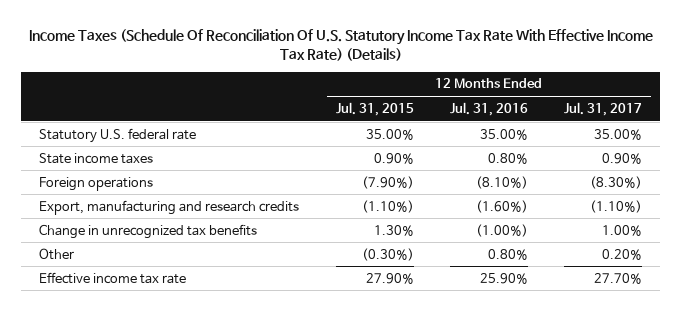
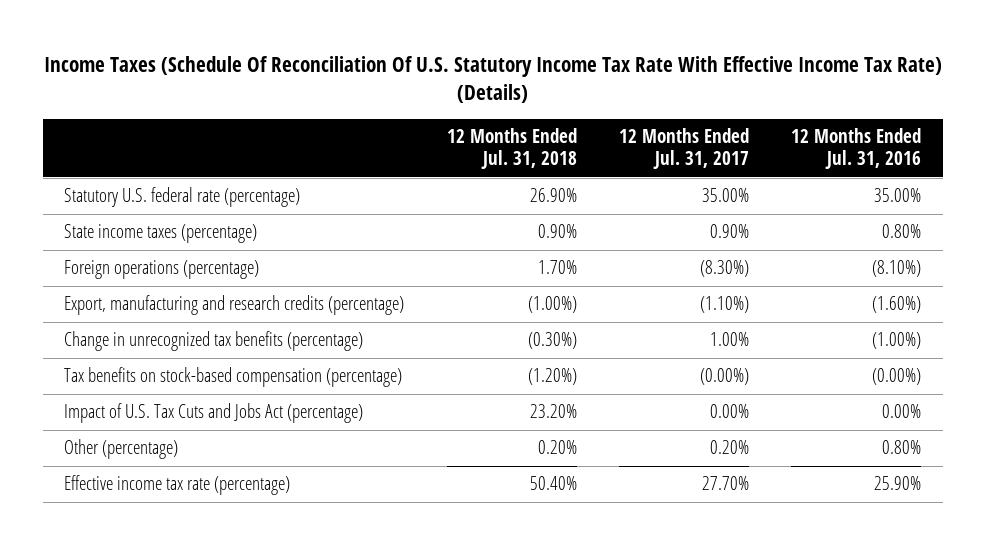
[335,101,414,116] Jul. 31, 2015 -> none
none -> [446,127,577,170] 12 Months Ended Jul. 31, 2018
[39,127,197,143] Statutory U.S. federal rate -> [64,187,301,208] Statutory U.S. federal rate (percentage)
[39,152,154,164] State income taxes -> [64,224,258,244] State income taxes (percentage)
[39,176,154,191] Foreign operations -> [64,260,260,280] Foreign operations (percentage)
[39,199,300,215] Export, manufacturing and research credits -> [64,295,405,316] Export, manufacturing and research credits (percentage)
[39,223,258,239] Change in unrecognized tax benefits -> [64,331,364,352] Change in unrecognized tax benefits (percentage)
none -> [64,367,403,388] Tax benefits on stock-based compensation (percentage)
none -> [64,403,364,424] Impact of U.S. Tax Cuts and Jobs Act (percentage)
[39,247,75,260] Other -> [64,439,179,460] Other (percentage)
[39,271,187,284] Effective income tax rate -> [64,475,291,496] Effective income tax rate (percentage)

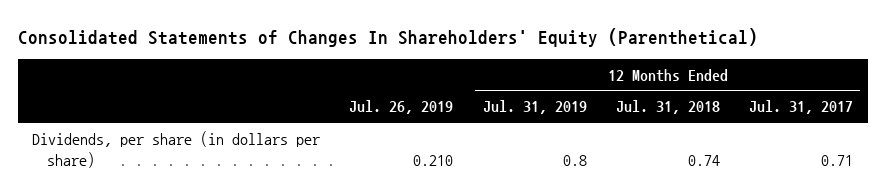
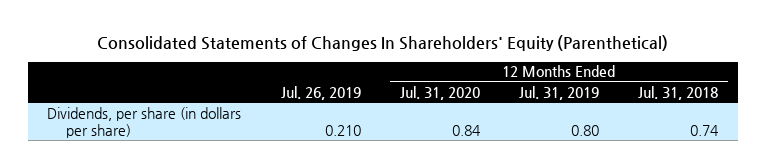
[748,100,853,115] Jul. 31, 2017 -> none
none -> [399,85,480,100] Jul. 31, 2020
[562,154,587,166] 0.8 -> [570,124,599,136] 0.80

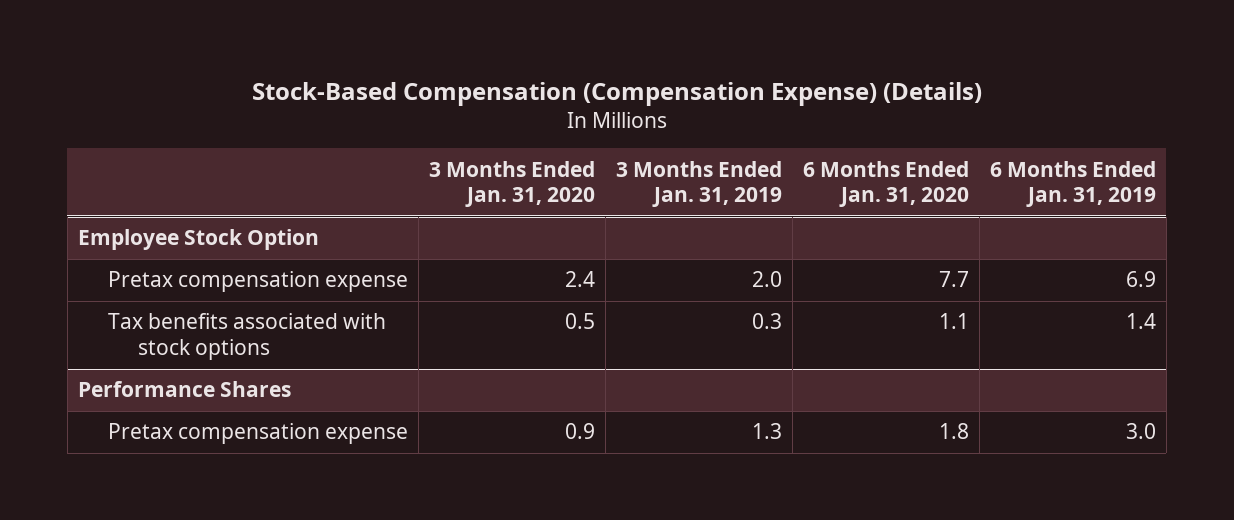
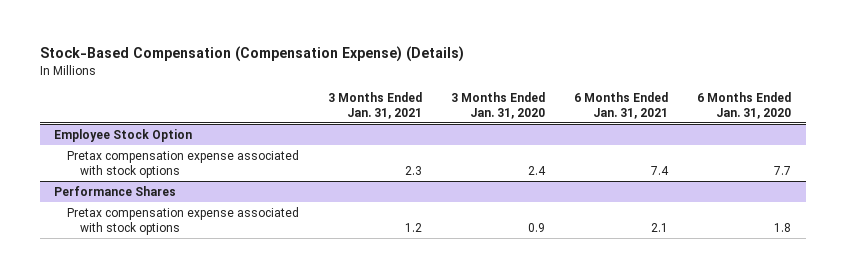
[615,160,782,208] 3 Months Ended Jan. 31, 2019 -> none
[989,160,1156,208] 6 Months Ended Jan. 31, 2019 -> none
none -> [328,91,423,119] 3 Months Ended Jan. 31, 2021
none -> [574,91,669,119] 6 Months Ended Jan. 31, 2021
[108,313,387,361] Tax benefits associated with stock options -> none
[108,271,409,293] Pretax compensation expense -> [67,149,300,178] Pretax compensation expense associated with stock options
[108,423,409,445] Pretax compensation expense -> [67,206,300,235] Pretax compensation expense associated with stock options

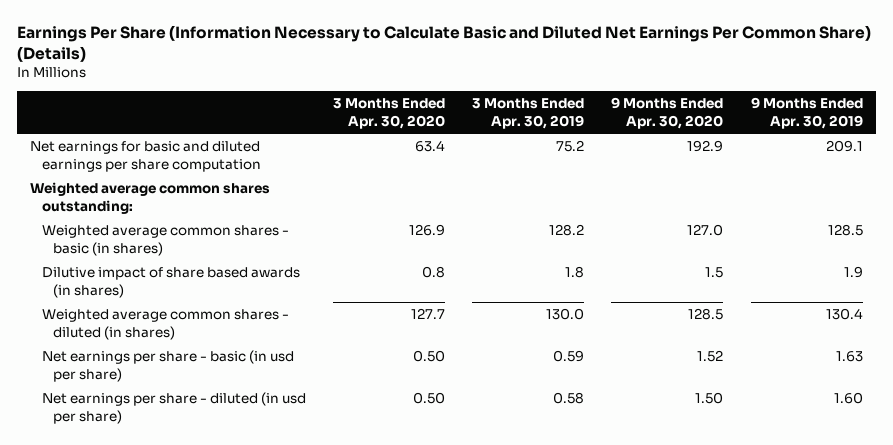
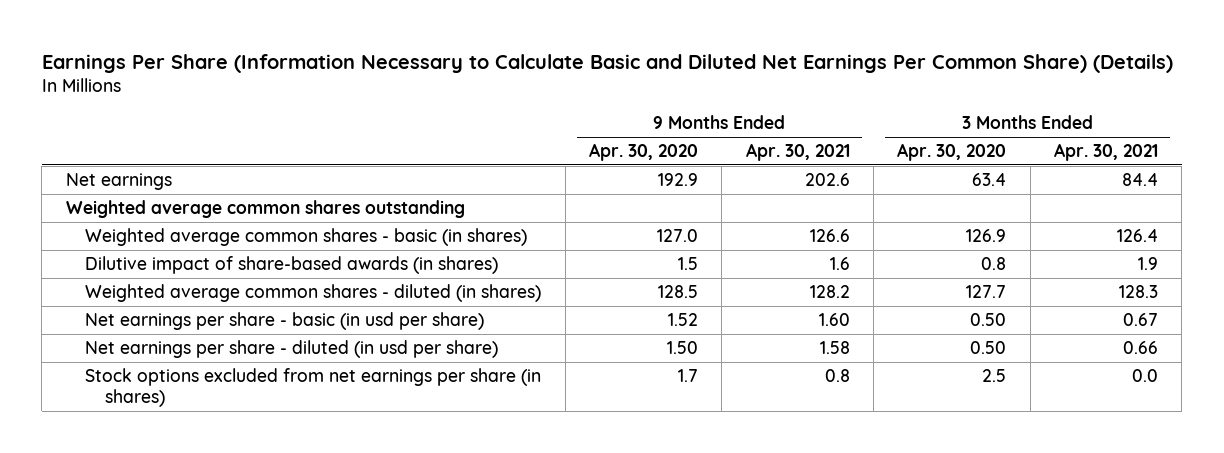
[472,98,585,129] 3 Months Ended Apr. 30, 2019 -> none
[750,97,863,129] 9 Months Ended Apr. 30, 2019 -> none
none -> [745,143,850,162] Apr. 30, 2021
none -> [1054,143,1159,162] Apr. 30, 2021
[30,141,261,172] Net earnings for basic and diluted earnings per share computation -> [65,173,172,191] Net earnings
[30,182,271,214] Weighted average common shares outstanding: -> [65,200,465,219] Weighted average common shares outstanding
[41,267,300,298] Dilutive impact of share based awards (in shares) -> [85,256,499,275] Dilutive impact of share-based awards (in shares)
none -> [85,368,542,407] Stock options excluded from net earnings per share (in shares)

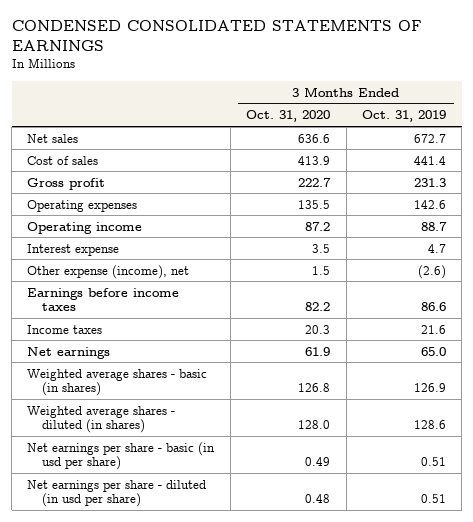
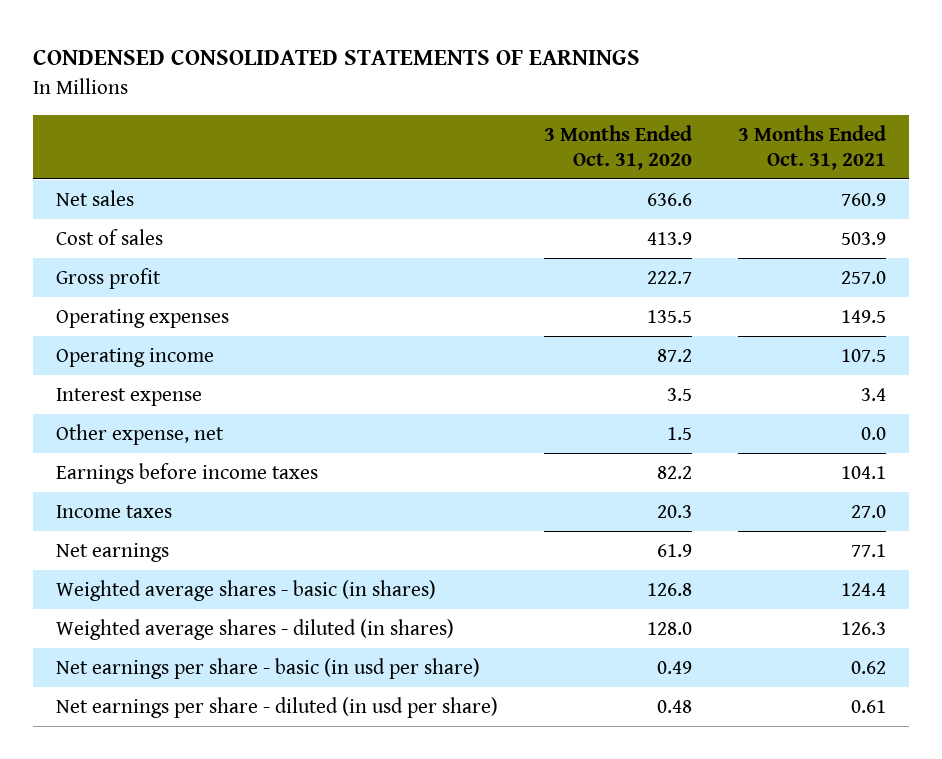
[361,110,446,123] Oct. 31, 2019 -> none
none -> [738,124,887,171] 3 Months Ended Oct. 31, 2021
[27,264,190,279] Other expense (income), net -> [55,423,224,445] Other expense, net

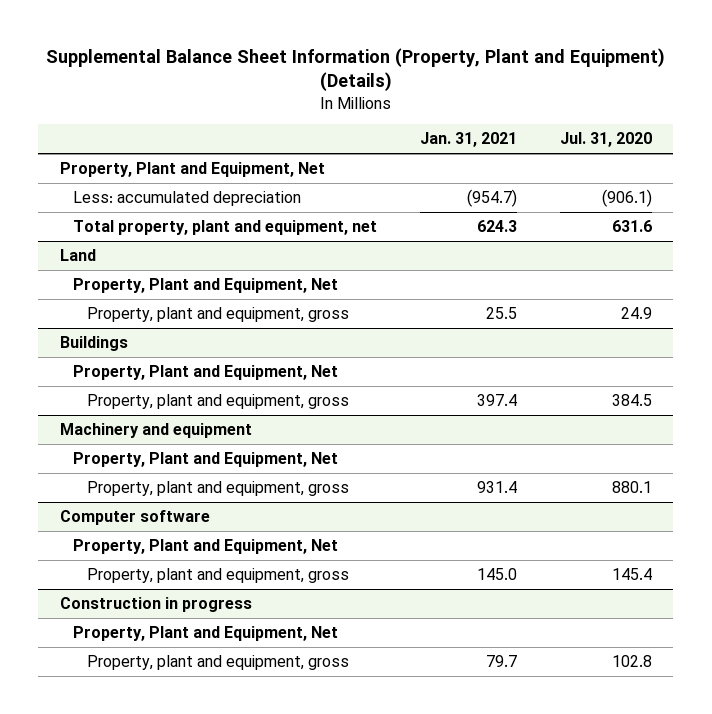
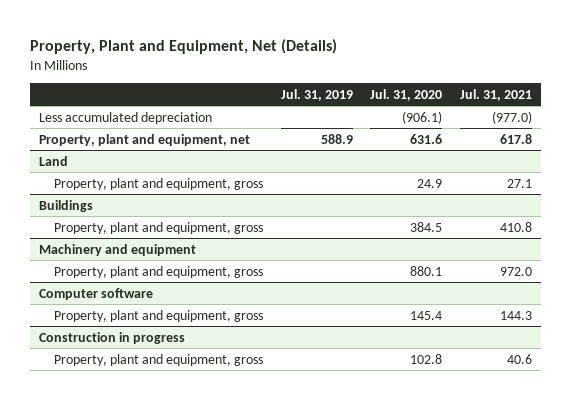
[45,47,665,92] Supplemental Balance Sheet Information (Property, Plant and Equipment) (Details) -> [30,39,338,55] Property, Plant and Equipment, Net (Details)
[420,132,518,148] Jan. 31, 2021 -> none
none -> [280,88,353,101] Jul. 31, 2019
none -> [460,88,533,101] Jul. 31, 2021
[59,162,325,178] Property, Plant and Equipment, Net -> none
[73,191,302,207] Less: accumulated depreciation -> [39,111,213,124] Less accumulated depreciation
[73,220,378,236] Total property, plant and equipment, net -> [39,133,251,146] Property, plant and equipment, net
[73,278,339,294] Property, Plant and Equipment, Net -> none
[73,365,339,381] Property, Plant and Equipment, Net -> none
[73,452,339,468] Property, Plant and Equipment, Net -> none
[73,539,339,555] Property, Plant and Equipment, Net -> none
[73,626,339,642] Property, Plant and Equipment, Net -> none

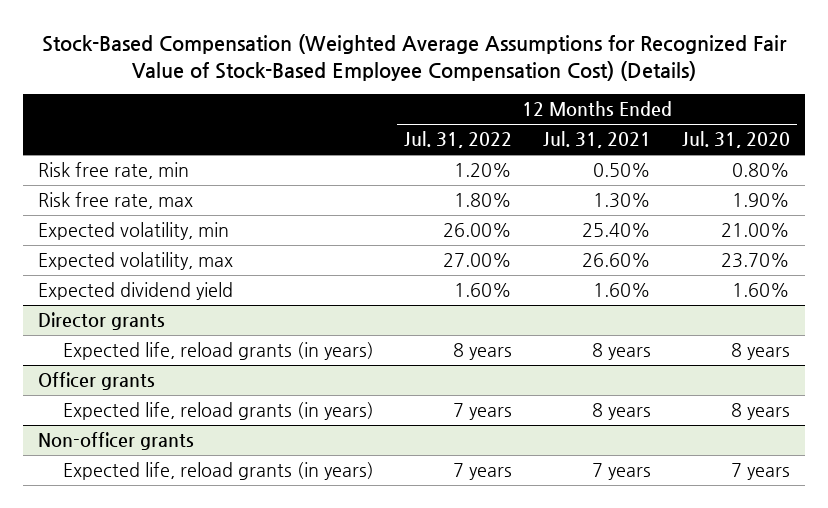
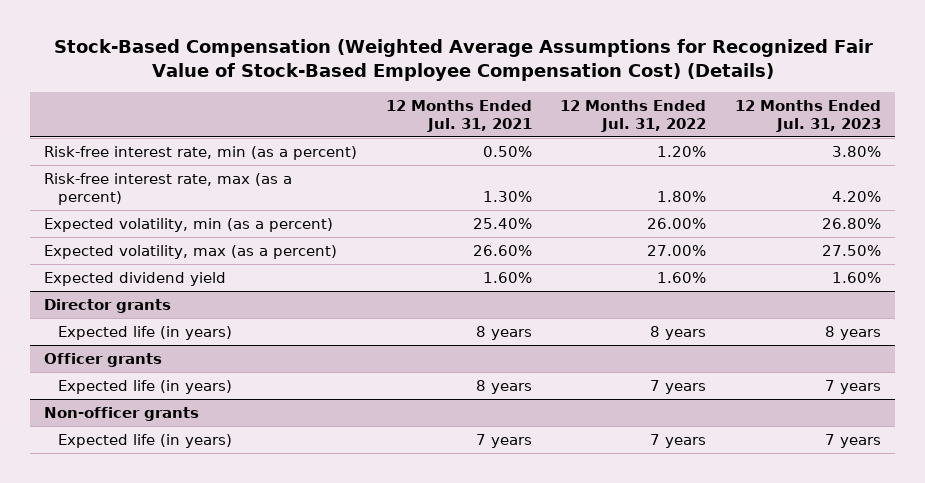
[681,131,790,149] Jul. 31, 2020 -> none
none -> [734,99,881,132] 12 Months Ended Jul. 31, 2023
[38,162,190,180] Risk free rate, min -> [44,146,358,161] Risk-free interest rate, min (as a percent)
[38,192,194,210] Risk free rate, max -> [44,173,293,206] Risk-free interest rate, max (as a percent)
[38,222,230,241] Expected volatility, min -> [44,218,334,233] Expected volatility, min (as a percent)
[38,252,234,271] Expected volatility, max -> [44,245,338,260] Expected volatility, max (as a percent)
[62,342,374,361] Expected life, reload grants (in years) -> [57,326,232,341] Expected life (in years)
[62,402,374,421] Expected life, reload grants (in years) -> [57,380,232,395] Expected life (in years)
[62,462,374,481] Expected life, reload grants (in years) -> [57,434,232,449] Expected life (in years)

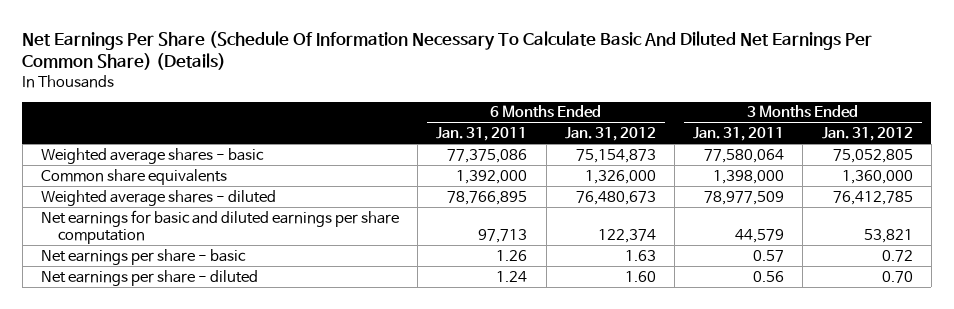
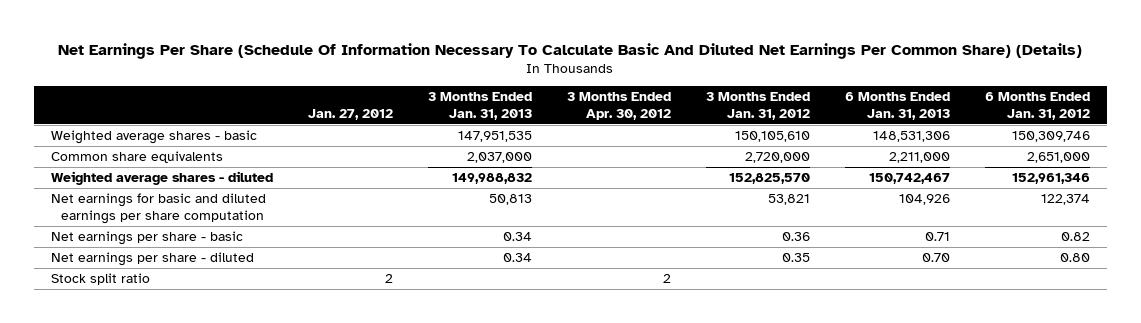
[436,127,528,142] Jan. 31, 2011 -> none
[693,127,785,142] Jan. 31, 2011 -> none
none -> [308,109,394,121] Jan. 27, 2012
none -> [428,92,533,121] 3 Months Ended Jan. 31, 2013
none -> [566,92,671,121] 3 Months Ended Apr. 30, 2012
none -> [844,92,950,121] 6 Months Ended Jan. 31, 2013
[575,148,656,163] 75,154,873 -> [1011,130,1090,142] 150,309,746
[832,148,913,163] 75,052,805 -> [734,130,810,142] 150,105,610
[584,169,656,184] 1,326,000 -> [1026,151,1090,163] 2,651,000
[841,169,913,184] 1,360,000 -> [744,151,810,163] 2,720,000
[575,190,656,205] 76,480,673 -> [1011,172,1090,184] 152,961,346
[832,190,913,205] 76,412,785 -> [728,172,810,184] 152,825,570
[624,249,656,261] 1.63 -> [1060,231,1090,241] 0.82
[881,249,913,262] 0.72 -> [781,231,810,241] 0.36
[624,270,656,282] 1.60 -> [1059,252,1090,262] 0.80
[881,270,913,283] 0.70 -> [781,252,810,262] 0.35
none -> [51,272,151,285] Stock split ratio

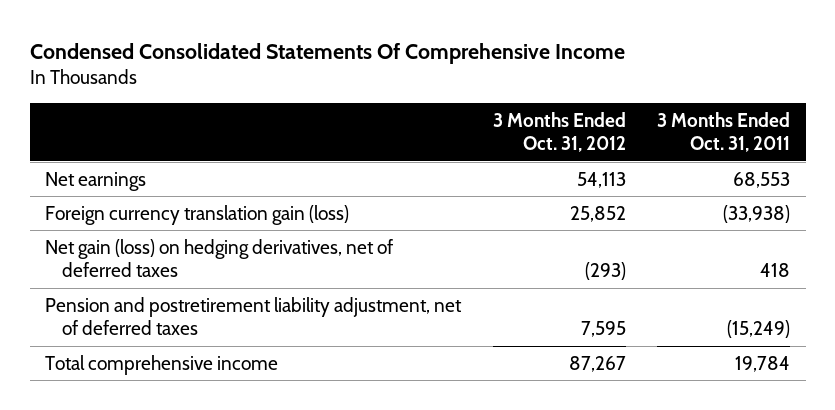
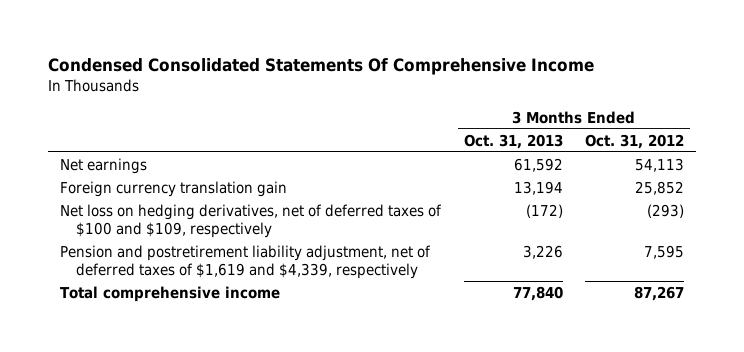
[656,111,790,153] 3 Months Ended Oct. 31, 2011 -> none
none -> [463,133,563,149] Oct. 31, 2013
[45,204,350,225] Foreign currency translation gain (loss) -> [59,180,287,197] Foreign currency translation gain
[45,238,395,277] Net gain (loss) on hedging derivatives, net of deferred taxes -> [59,203,442,239] Net loss on hedging derivatives, net of deferred taxes of $100 and $109, respectively
[45,296,463,335] Pension and postretirement liability adjustment, net of deferred taxes -> [59,244,431,280] Pension and postretirement liability adjustment, net of deferred taxes of $1,619 and $4,339, respectively

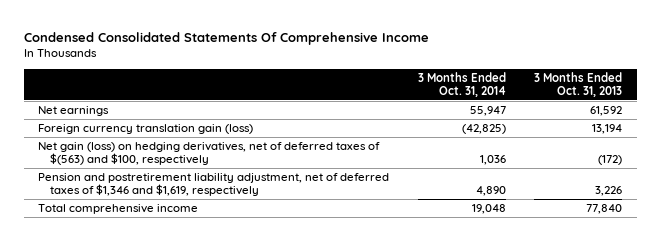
[585,133,685,149] Oct. 31, 2012 -> none
none -> [417,71,506,98] 3 Months Ended Oct. 31, 2014
[59,180,287,197] Foreign currency translation gain -> [38,123,254,134] Foreign currency translation gain (loss)
[59,203,442,239] Net loss on hedging derivatives, net of deferred taxes of $100 and $109, respectively -> [38,141,381,166] Net gain (loss) on hedging derivatives, net of deferred taxes of $(563) and $100, respectively
[59,244,431,280] Pension and postretirement liability adjustment, net of deferred taxes of $1,619 and $4,339, respectively -> [38,172,390,197] Pension and postretirement liability adjustment, net of deferred taxes of $1,346 and $1,619, respectively

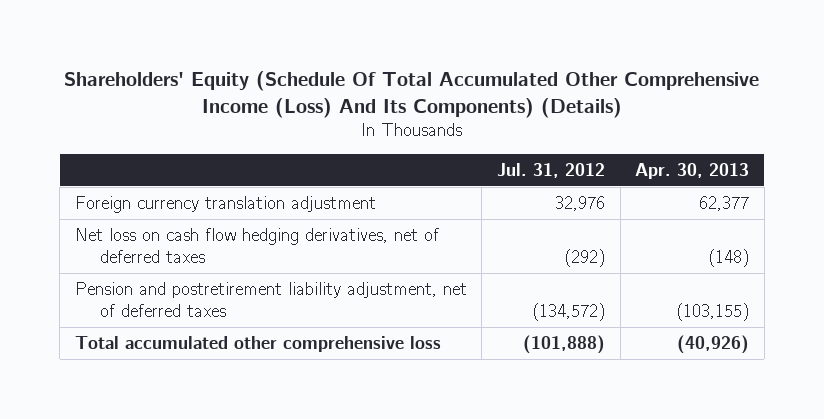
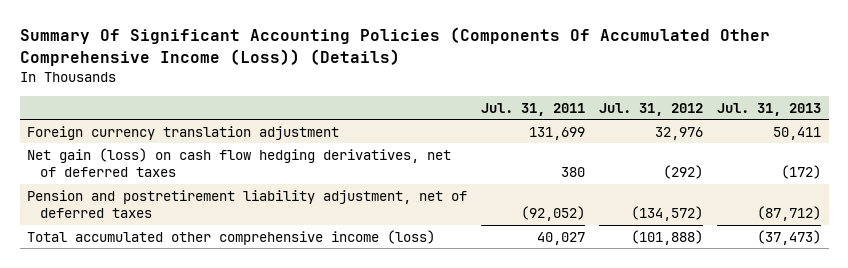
[63,71,759,119] Shareholders' Equity (Schedule Of Total Accumulated Other Comprehensive Income (Loss) And Its Components) (Details) -> [19,27,770,67] Summary Of Significant Accounting Policies (Components Of Accumulated Other Comprehensive Income (Loss)) (Details)
[635,162,750,179] Apr. 30, 2013 -> none
none -> [480,102,585,116] Jul. 31, 2011
none -> [717,102,822,116] Jul. 31, 2013
[74,227,439,263] Net loss on cash flow hedging derivatives, net of deferred taxes -> [26,147,451,178] Net gain (loss) on cash flow hedging derivatives, net of deferred taxes
[74,335,441,352] Total accumulated other comprehensive loss -> [26,229,435,245] Total accumulated other comprehensive income (loss)

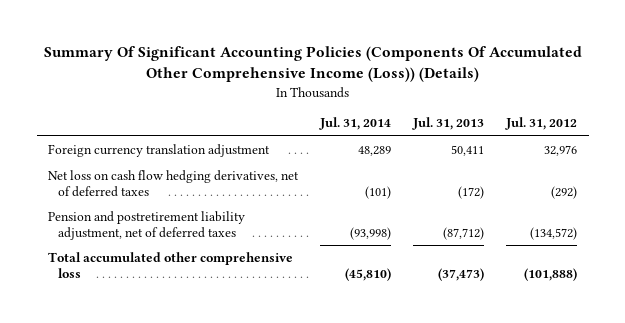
[480,102,585,116] Jul. 31, 2011 -> none
none -> [318,117,391,131] Jul. 31, 2014
[26,147,451,178] Net gain (loss) on cash flow hedging derivatives, net of deferred taxes -> [47,170,299,197] Net loss on cash flow hedging derivatives, net of deferred taxes
[26,229,435,245] Total accumulated other comprehensive income (loss) -> [47,252,293,278] Total accumulated other comprehensive loss

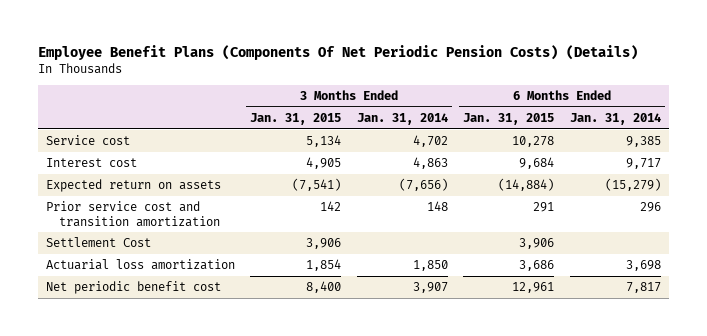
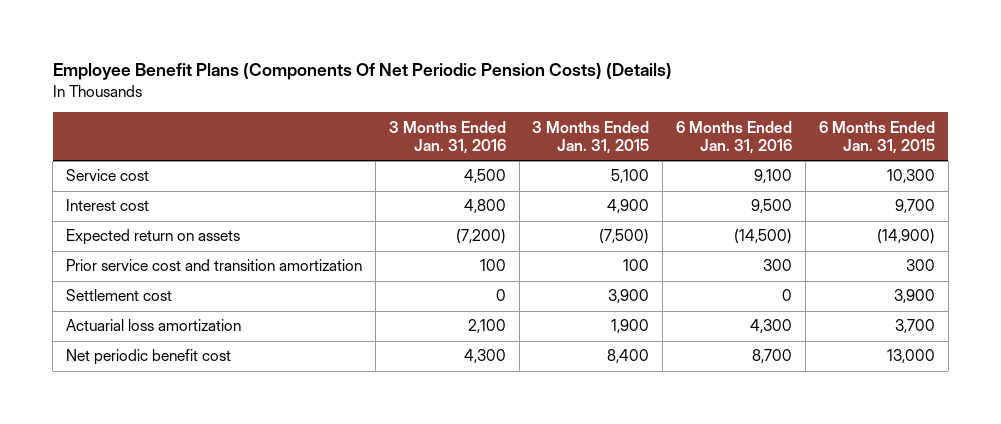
[356,112,448,125] Jan. 31, 2014 -> none
[569,112,661,125] Jan. 31, 2014 -> none
none -> [388,120,506,155] 3 Months Ended Jan. 31, 2016
none -> [676,120,793,155] 6 Months Ended Jan. 31, 2016
[306,135,342,148] 5,134 -> [611,169,650,184] 5,100
[512,136,555,148] 10,278 -> [886,169,935,184] 10,300
[306,157,342,170] 4,905 -> [607,199,650,214] 4,900
[519,157,555,170] 9,684 -> [894,199,935,214] 9,700
[292,178,342,192] (7,541) -> [599,229,650,245] (7,500)
[498,178,555,192] (14,884) -> [876,229,935,245] (14,900)
[320,201,342,212] 142 -> [623,259,650,272] 100
[533,202,555,213] 291 -> [905,259,935,272] 300
[45,237,151,248] Settlement Cost -> [65,289,172,302] Settlement cost
[306,238,342,250] 3,906 -> [608,289,650,304] 3,900
[519,238,555,250] 3,906 -> [893,289,935,304] 3,900
[306,259,342,272] 1,854 -> [611,319,650,334] 1,900
[519,260,555,272] 3,686 -> [894,319,935,334] 3,700
[512,282,555,294] 12,961 -> [886,349,935,364] 13,000

